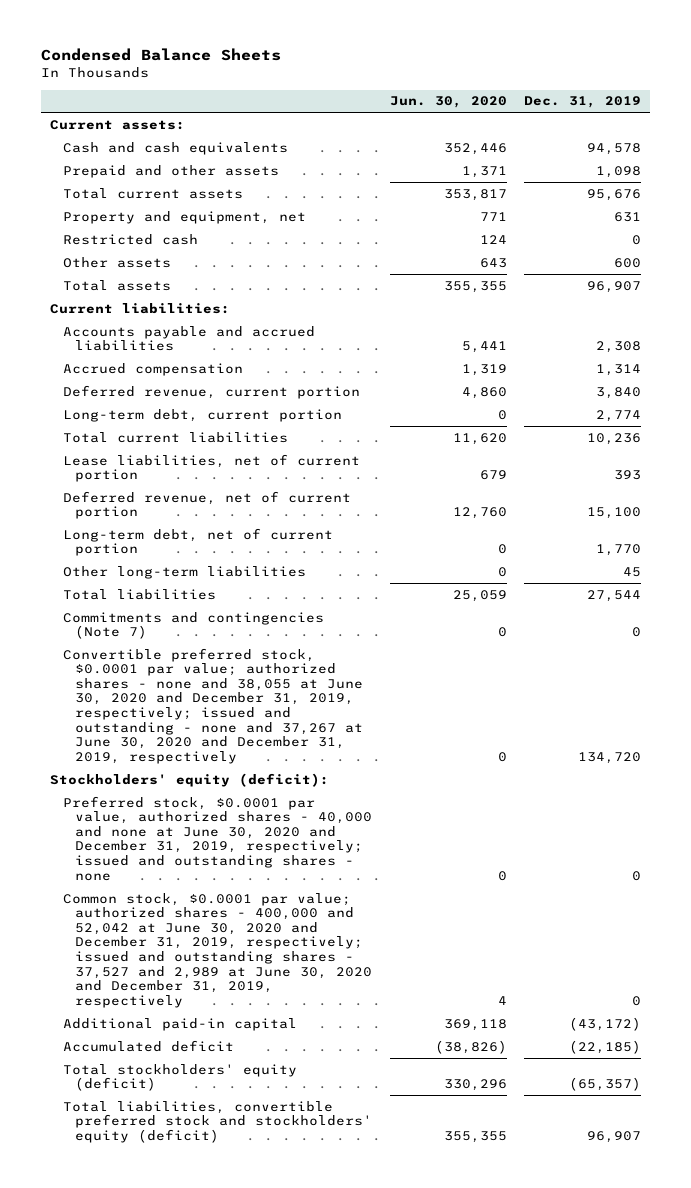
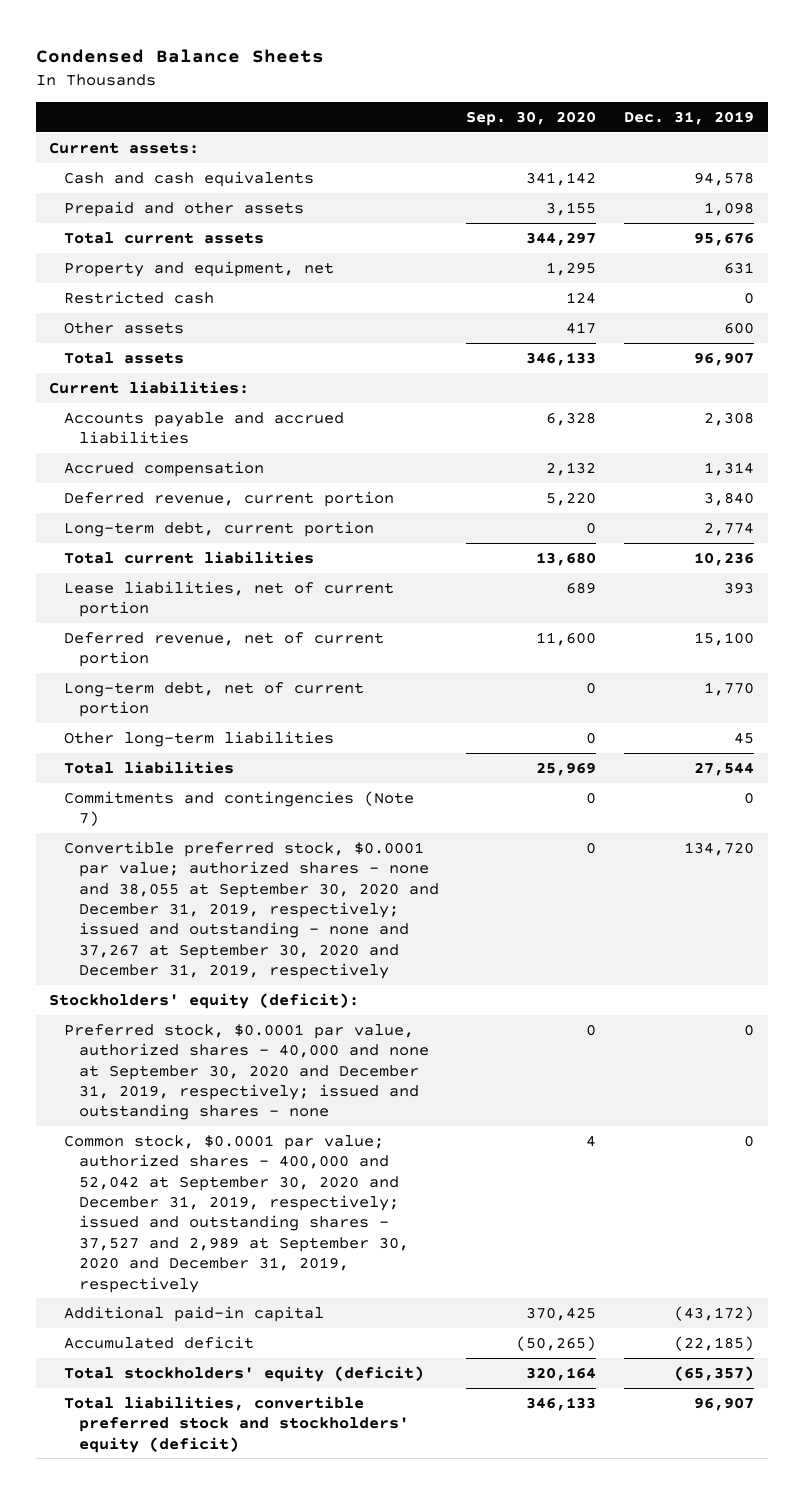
[389,96,507,109] Jun. 30, 2020 -> none
none -> [466,110,597,126] Sep. 30, 2020
[62,647,364,764] Convertible preferred stock, $0.0001 par value; authorized shares - none and 38,055 at June 30, 2020 and December 31, 2019, respectively; issued and outstanding - none and 37,267 at June 30, 2020 and December 31, 2019, respectively -> [64,840,439,980] Convertible preferred stock, $0.0001 par value; authorized shares - none and 38,055 at September 30, 2020 and December 31, 2019, respectively; issued and outstanding - none and 37,267 at September 30, 2020 and December 31, 2019, respectively
[62,795,373,881] Preferred stock, $0.0001 par value, authorized shares - 40,000 and none at June 30, 2020 and December 31, 2019, respectively; issued and outstanding shares - none -> [64,1023,429,1121] Preferred stock, $0.0001 par value, authorized shares - 40,000 and none at September 30, 2020 and December 31, 2019, respectively; issued and outstanding shares - none
[62,892,373,1008] Common stock, $0.0001 par value; authorized shares - 400,000 and 52,042 at June 30, 2020 and December 31, 2019, respectively; issued and outstanding shares - 37,527 and 2,989 at June 30, 2020 and December 31, 2019, respectively -> [64,1134,409,1293] Common stock, $0.0001 par value; authorized shares - 400,000 and 52,042 at September 30, 2020 and December 31, 2019, respectively; issued and outstanding shares - 37,527 and 2,989 at September 30, 2020 and December 31, 2019, respectively

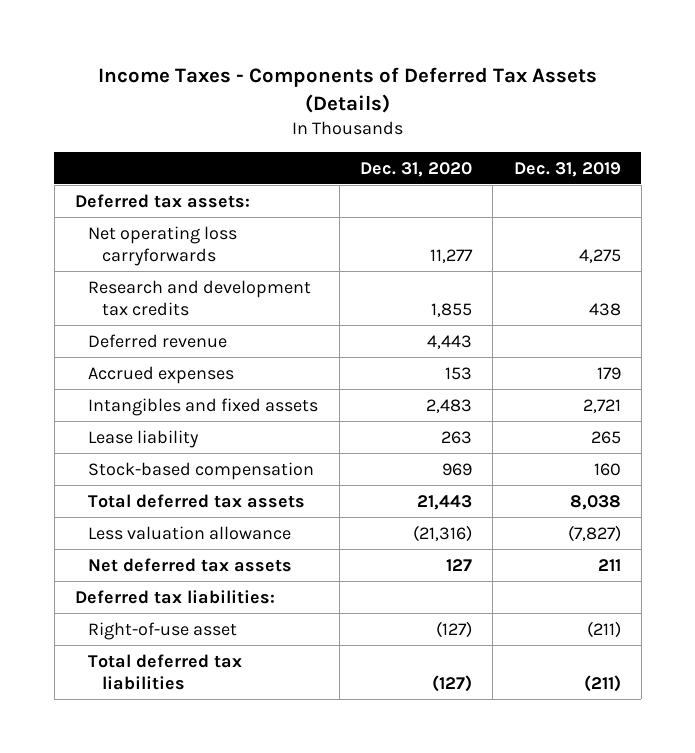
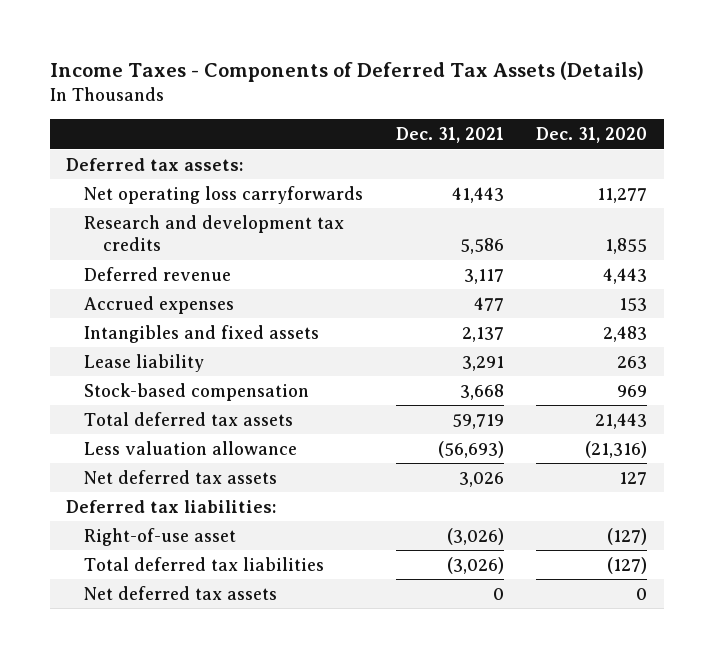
[513,161,621,177] Dec. 31, 2019 -> none
none -> [395,127,504,144] Dec. 31, 2021
none -> [84,585,278,600] Net deferred tax assets

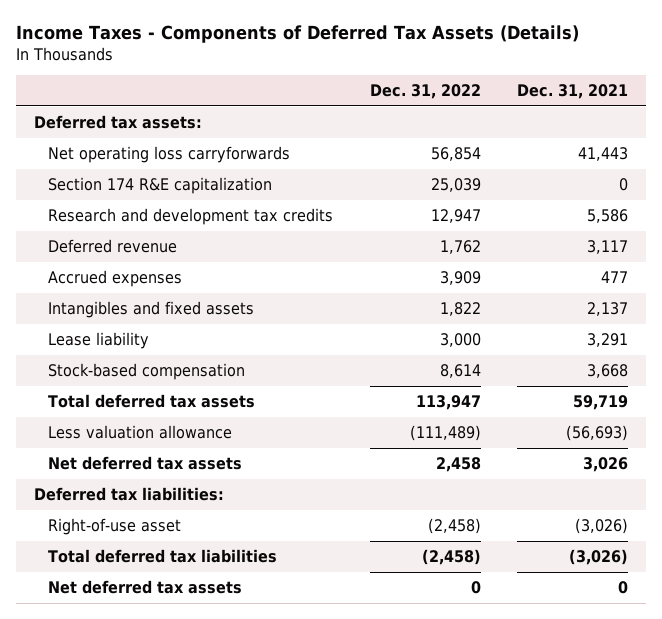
[536,127,648,144] Dec. 31, 2020 -> none
none -> [369,84,481,100] Dec. 31, 2022
none -> [48,176,273,194] Section 174 R&E capitalization

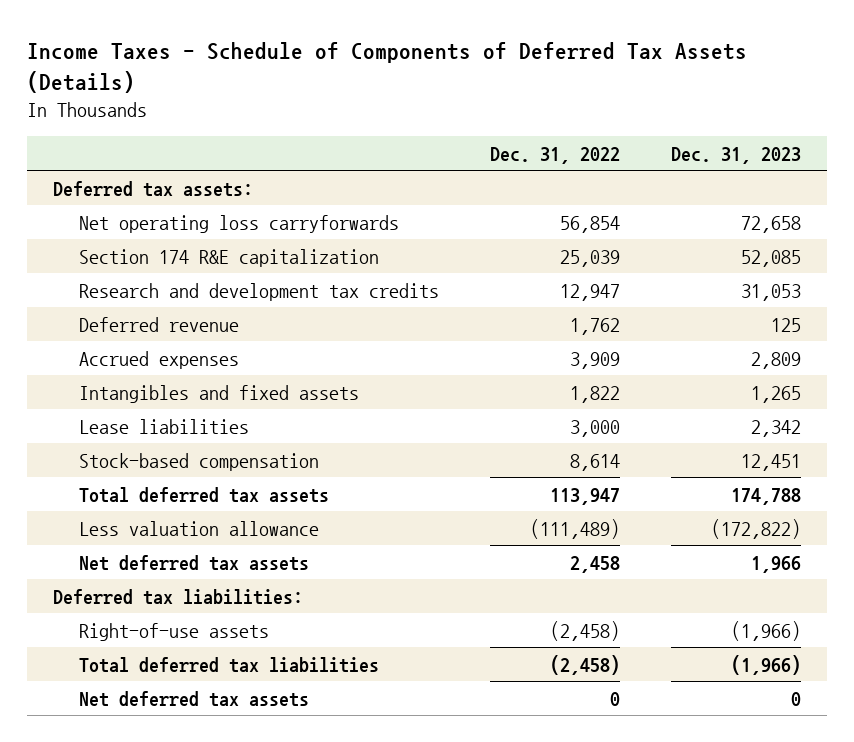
[15,25,579,44] Income Taxes - Components of Deferred Tax Assets (Details) -> [27,42,748,94] Income Taxes - Schedule of Components of Deferred Tax Assets (Details)
[517,84,629,100] Dec. 31, 2021 -> none
none -> [671,146,802,164] Dec. 31, 2023
[48,331,150,349] Lease liability -> [78,418,249,434] Lease liabilities
[48,517,182,535] Right-of-use asset -> [78,622,269,641] Right-of-use assets

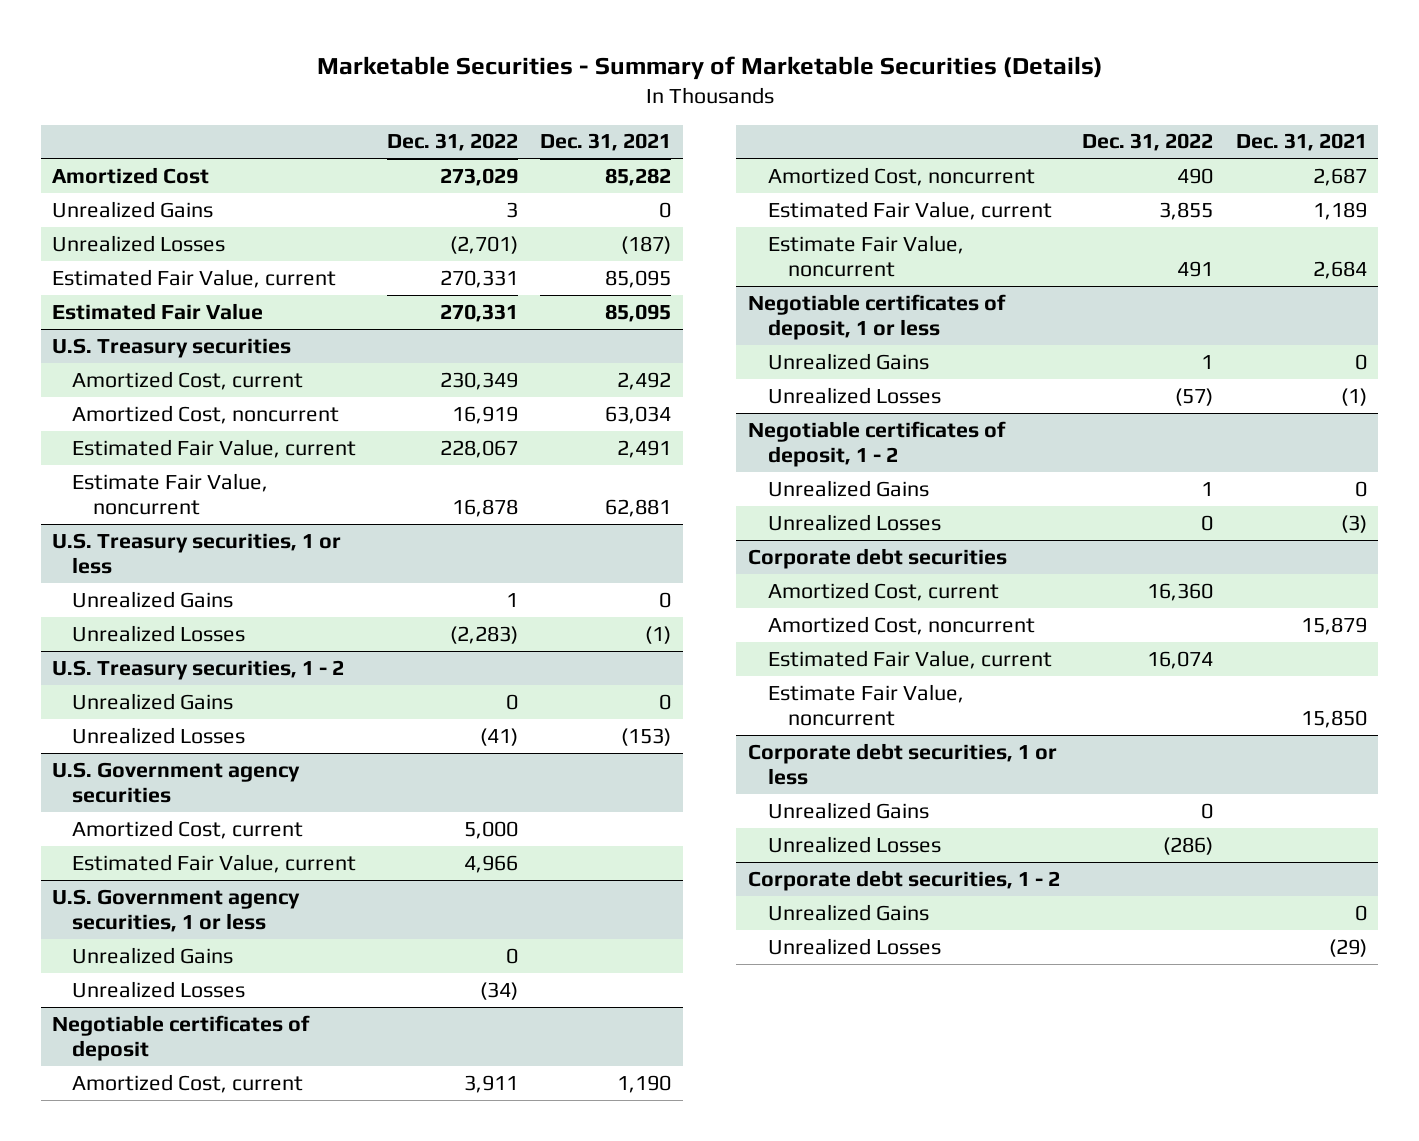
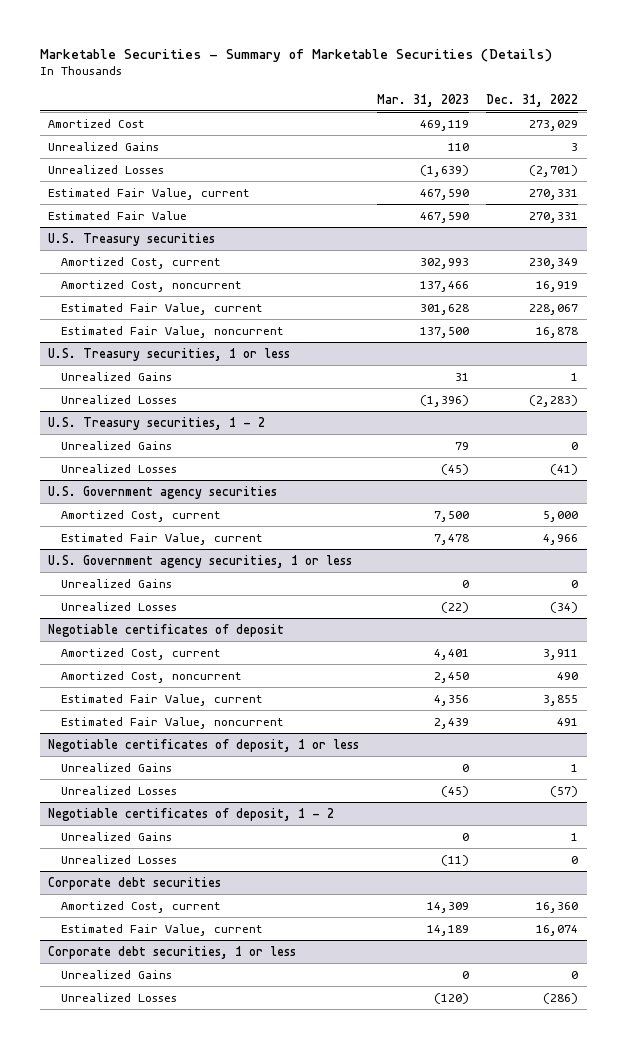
[540,133,672,152] Dec. 31, 2021 -> none
none -> [376,93,469,107] Mar. 31, 2023
[72,472,269,516] Estimate Fair Value, noncurrent -> [61,325,285,338] Estimated Fair Value, noncurrent
[768,234,965,278] Estimate Fair Value, noncurrent -> [61,716,285,729] Estimated Fair Value, noncurrent
[768,615,1036,635] Amortized Cost, noncurrent -> none
[768,683,965,727] Estimate Fair Value, noncurrent -> none
[747,869,1060,891] Corporate debt securities, 1 - 2 -> none
[768,903,930,921] Unrealized Gains -> none
[768,937,942,955] Unrealized Losses -> none

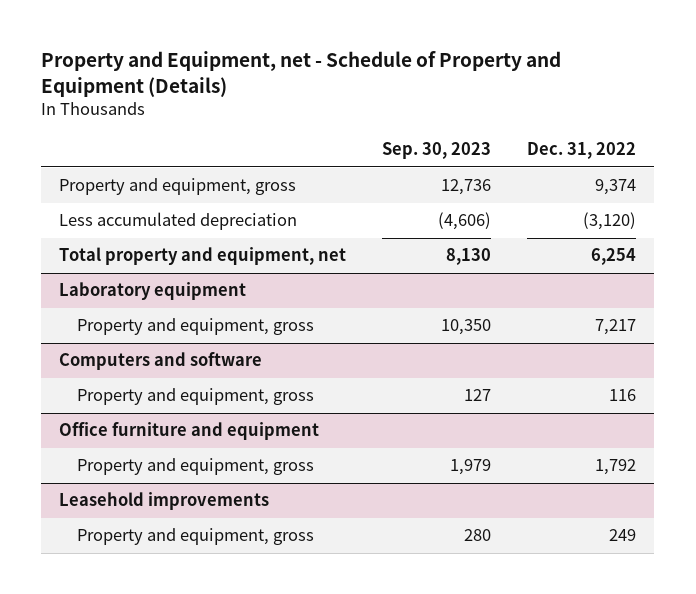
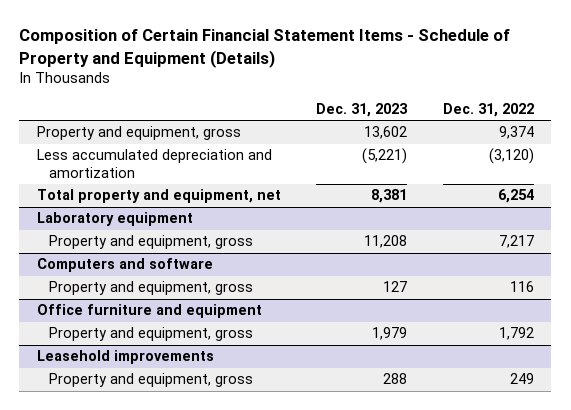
[41,50,562,97] Property and Equipment, net - Schedule of Property and Equipment (Details) -> [19,29,511,68] Composition of Certain Financial Statement Items - Schedule of Property and Equipment (Details)
[382,142,492,160] Sep. 30, 2023 -> none
none -> [316,102,409,117] Dec. 31, 2023
[59,212,298,231] Less accumulated depreciation -> [36,149,272,178] Less accumulated depreciation and amortization

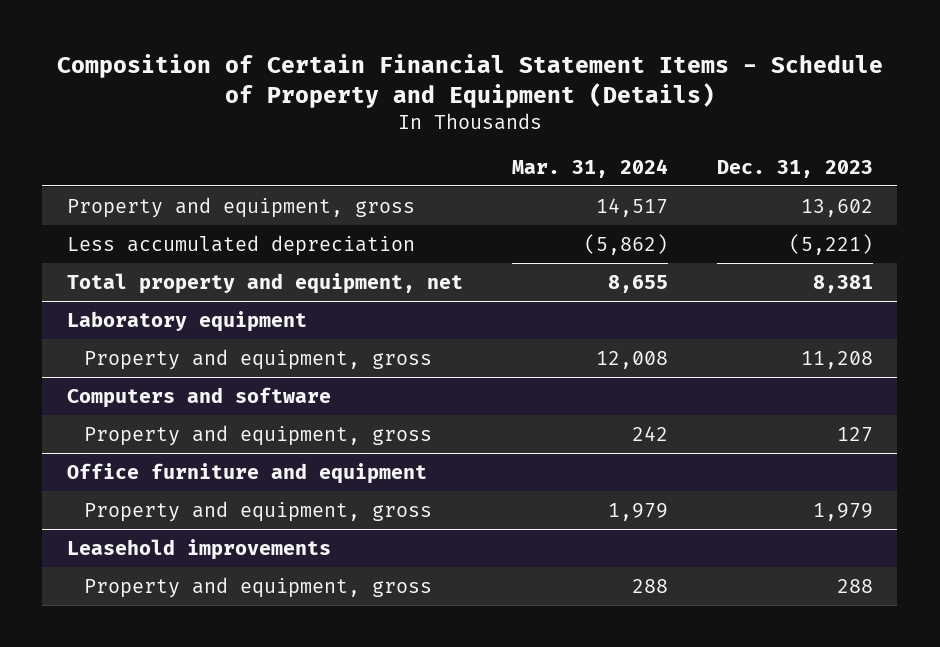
[442,102,534,117] Dec. 31, 2022 -> none
none -> [511,158,668,178] Mar. 31, 2024
[36,149,272,178] Less accumulated depreciation and amortization -> [66,234,415,256] Less accumulated depreciation

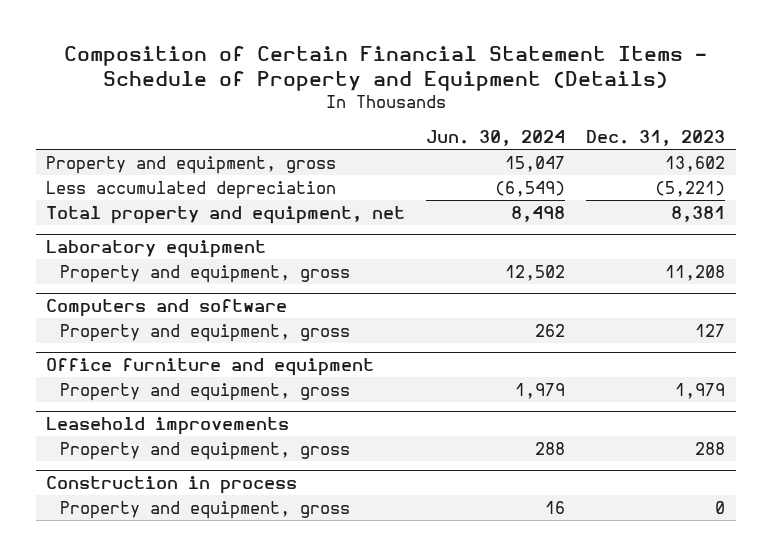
[511,158,668,178] Mar. 31, 2024 -> none
none -> [426,130,566,147] Jun. 30, 2024
none -> [46,475,298,494] Construction in process
none -> [60,500,351,519] Property and equipment, gross

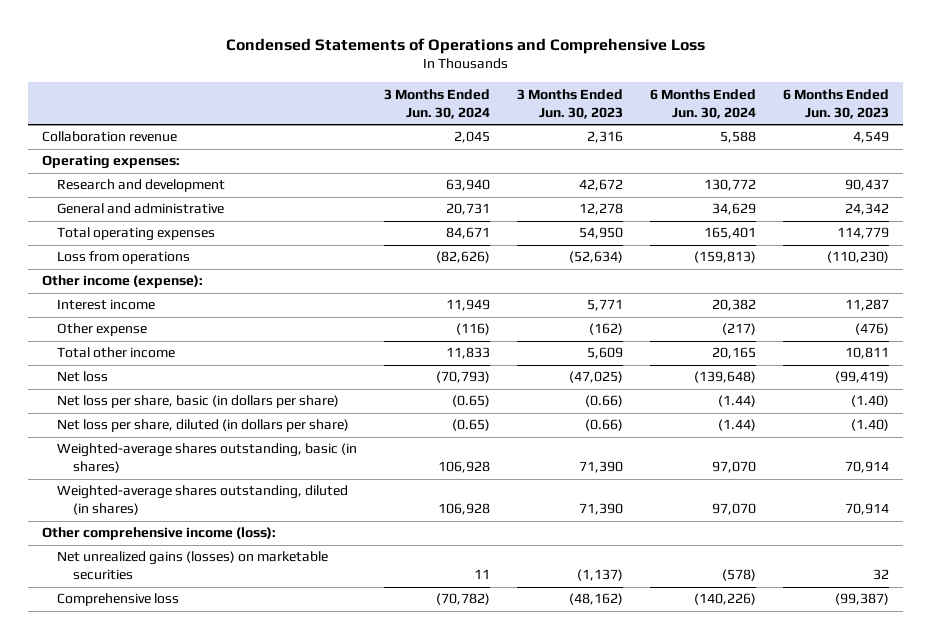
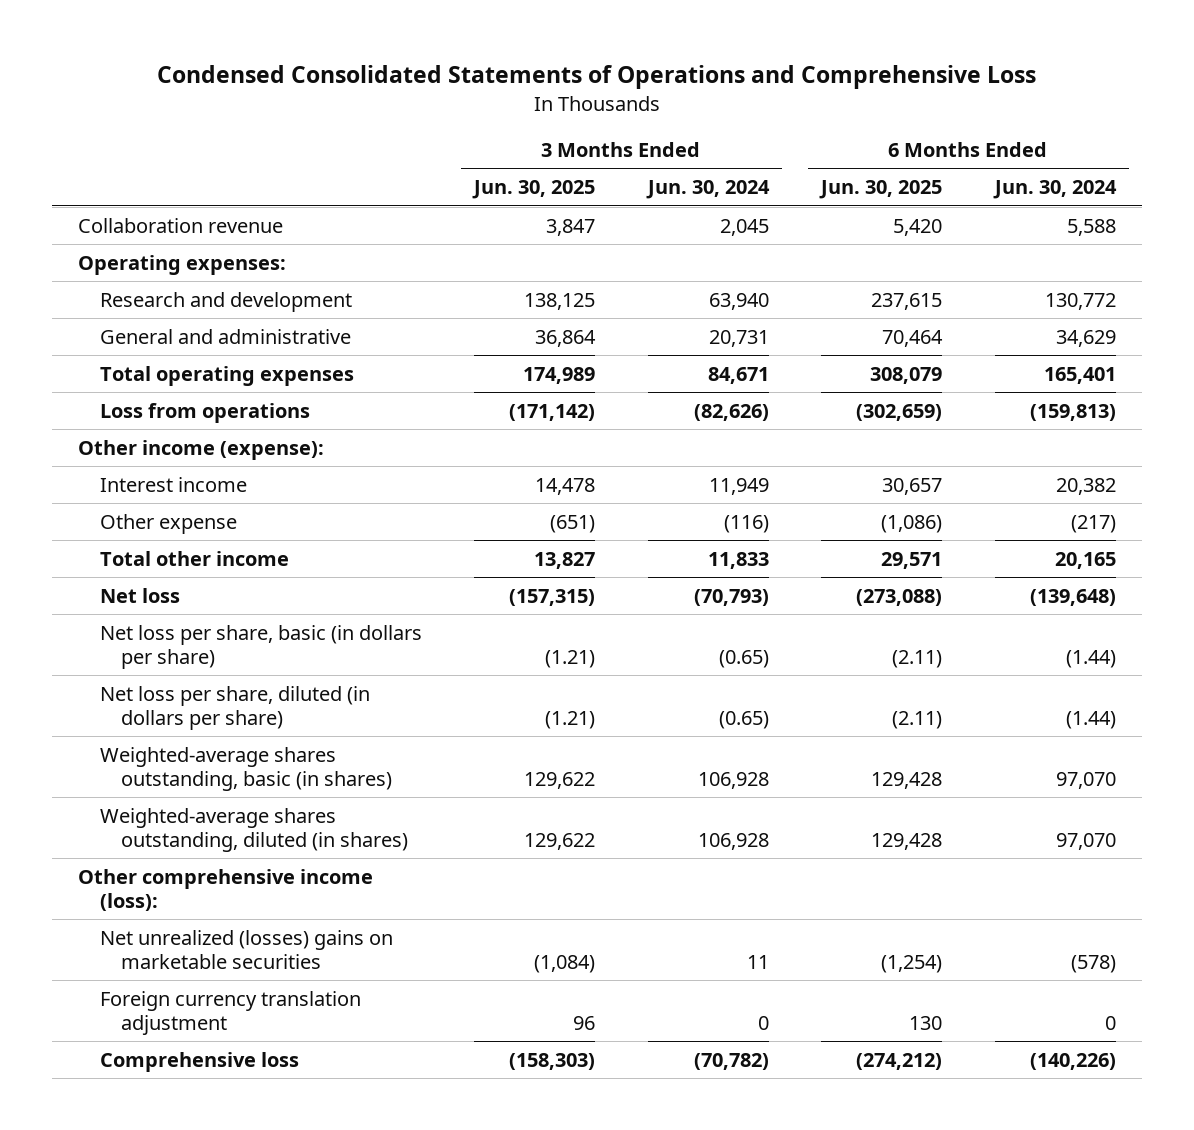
[225,37,705,54] Condensed Statements of Operations and Comprehensive Loss -> [156,65,1036,90] Condensed Consolidated Statements of Operations and Comprehensive Loss
[517,88,624,119] 3 Months Ended Jun. 30, 2023 -> none
[783,88,890,119] 6 Months Ended Jun. 30, 2023 -> none
none -> [472,180,596,200] Jun. 30, 2025
none -> [819,180,943,200] Jun. 30, 2025
[57,551,329,581] Net unrealized gains (losses) on marketable securities -> [99,929,393,969] Net unrealized (losses) gains on marketable securities
none -> [99,990,361,1035] Foreign currency translation adjustment

